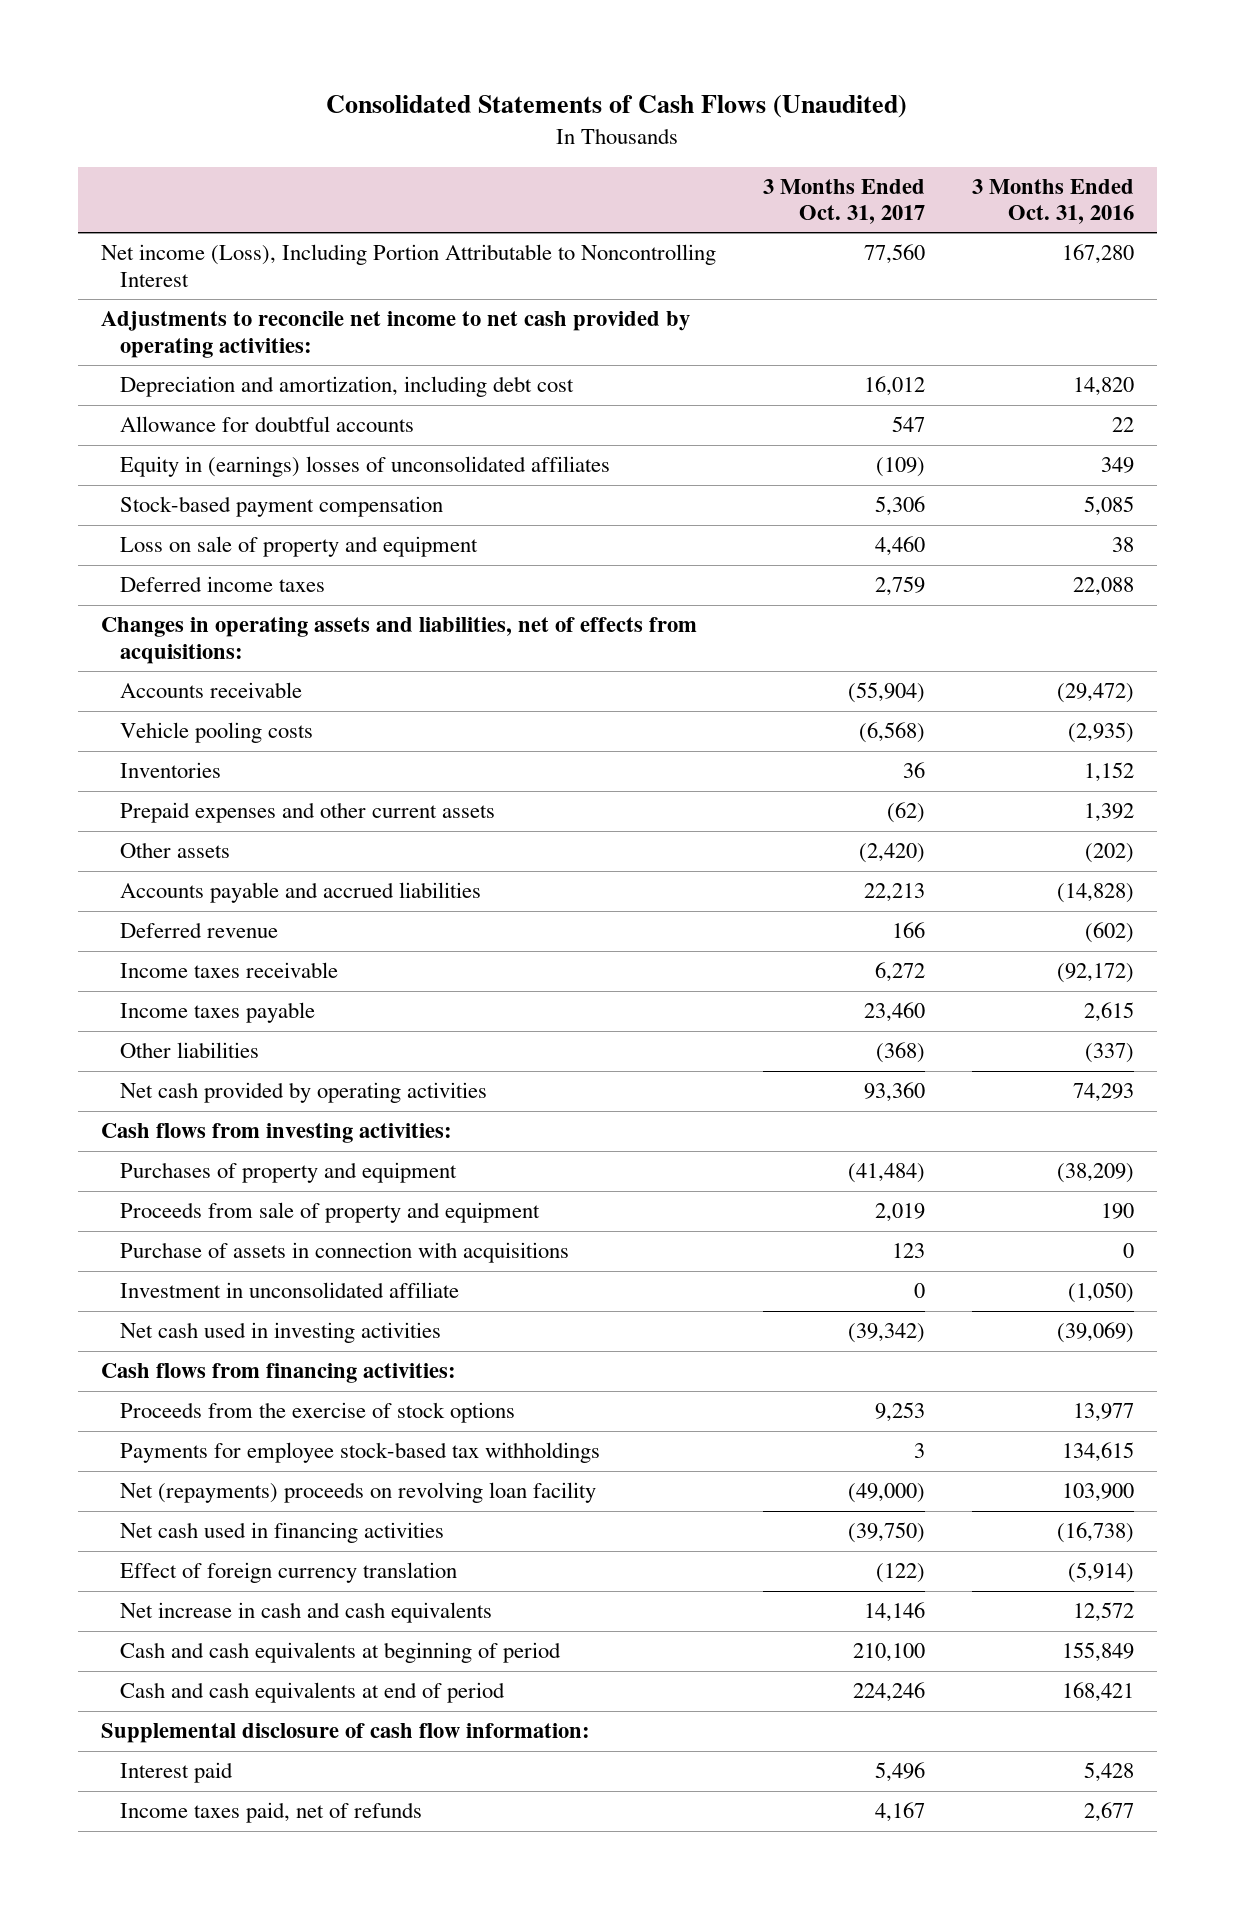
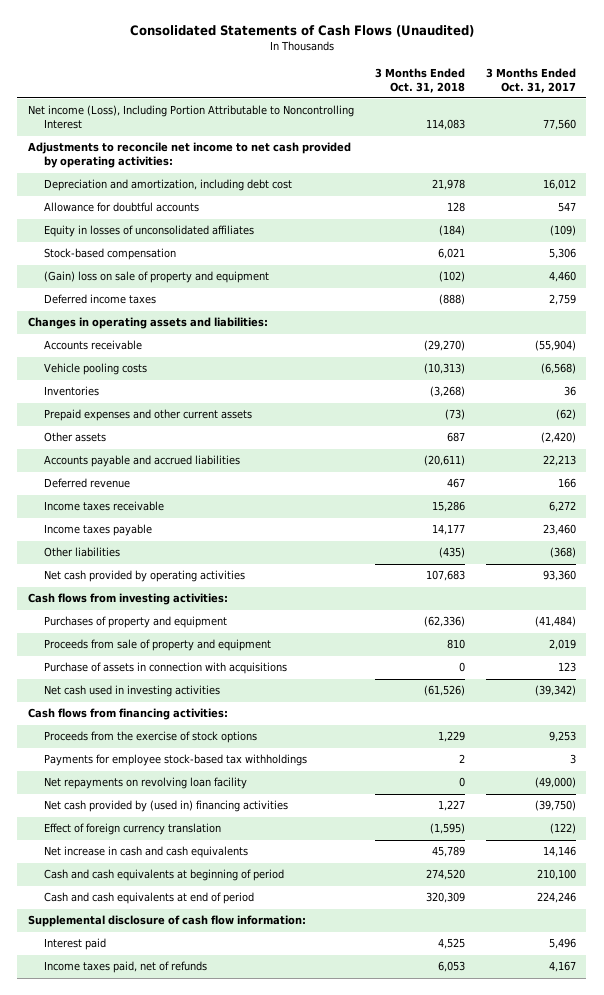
[971,178,1134,225] 3 Months Ended Oct. 31, 2016 -> none
none -> [374,67,465,93] 3 Months Ended Oct. 31, 2018
[119,456,610,478] Equity in (earnings) losses of unconsolidated affiliates -> [44,225,255,238] Equity in losses of unconsolidated affiliates
[119,496,443,518] Stock-based payment compensation -> [44,248,177,261] Stock-based compensation
[119,536,478,558] Loss on sale of property and equipment -> [44,271,270,284] (Gain) loss on sale of property and equipment
[101,617,698,664] Changes in operating assets and liabilities, net of effects from acquisitions: -> [27,317,268,330] Changes in operating assets and liabilities:
[119,1282,459,1299] Investment in unconsolidated affiliate -> none
[119,1482,596,1504] Net (repayments) proceeds on revolving loan facility -> [44,777,248,790] Net repayments on revolving loan facility
[119,1522,444,1544] Net cash used in financing activities -> [44,800,289,813] Net cash provided by (used in) financing activities

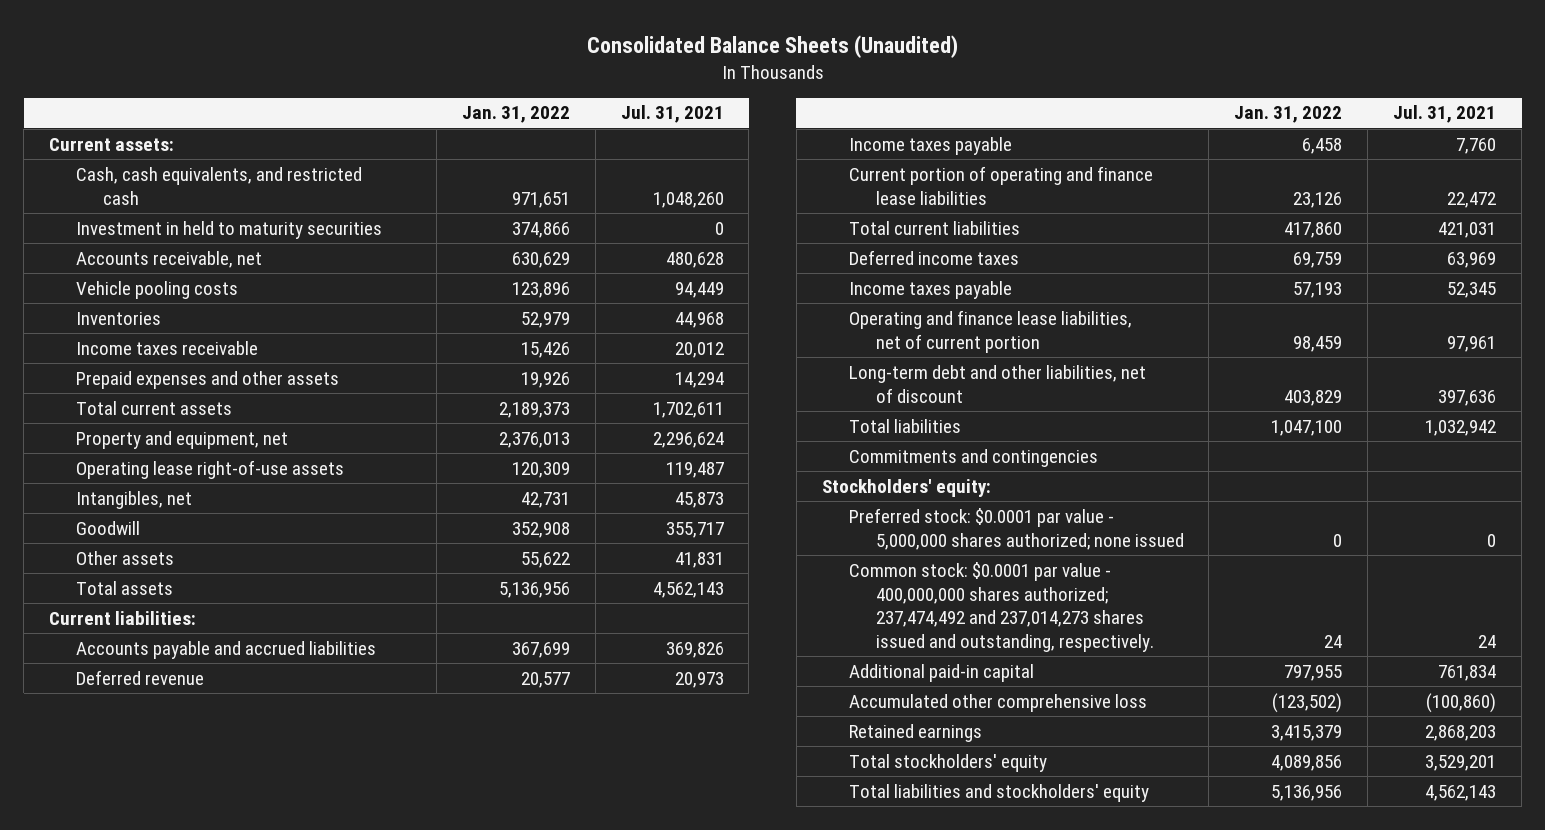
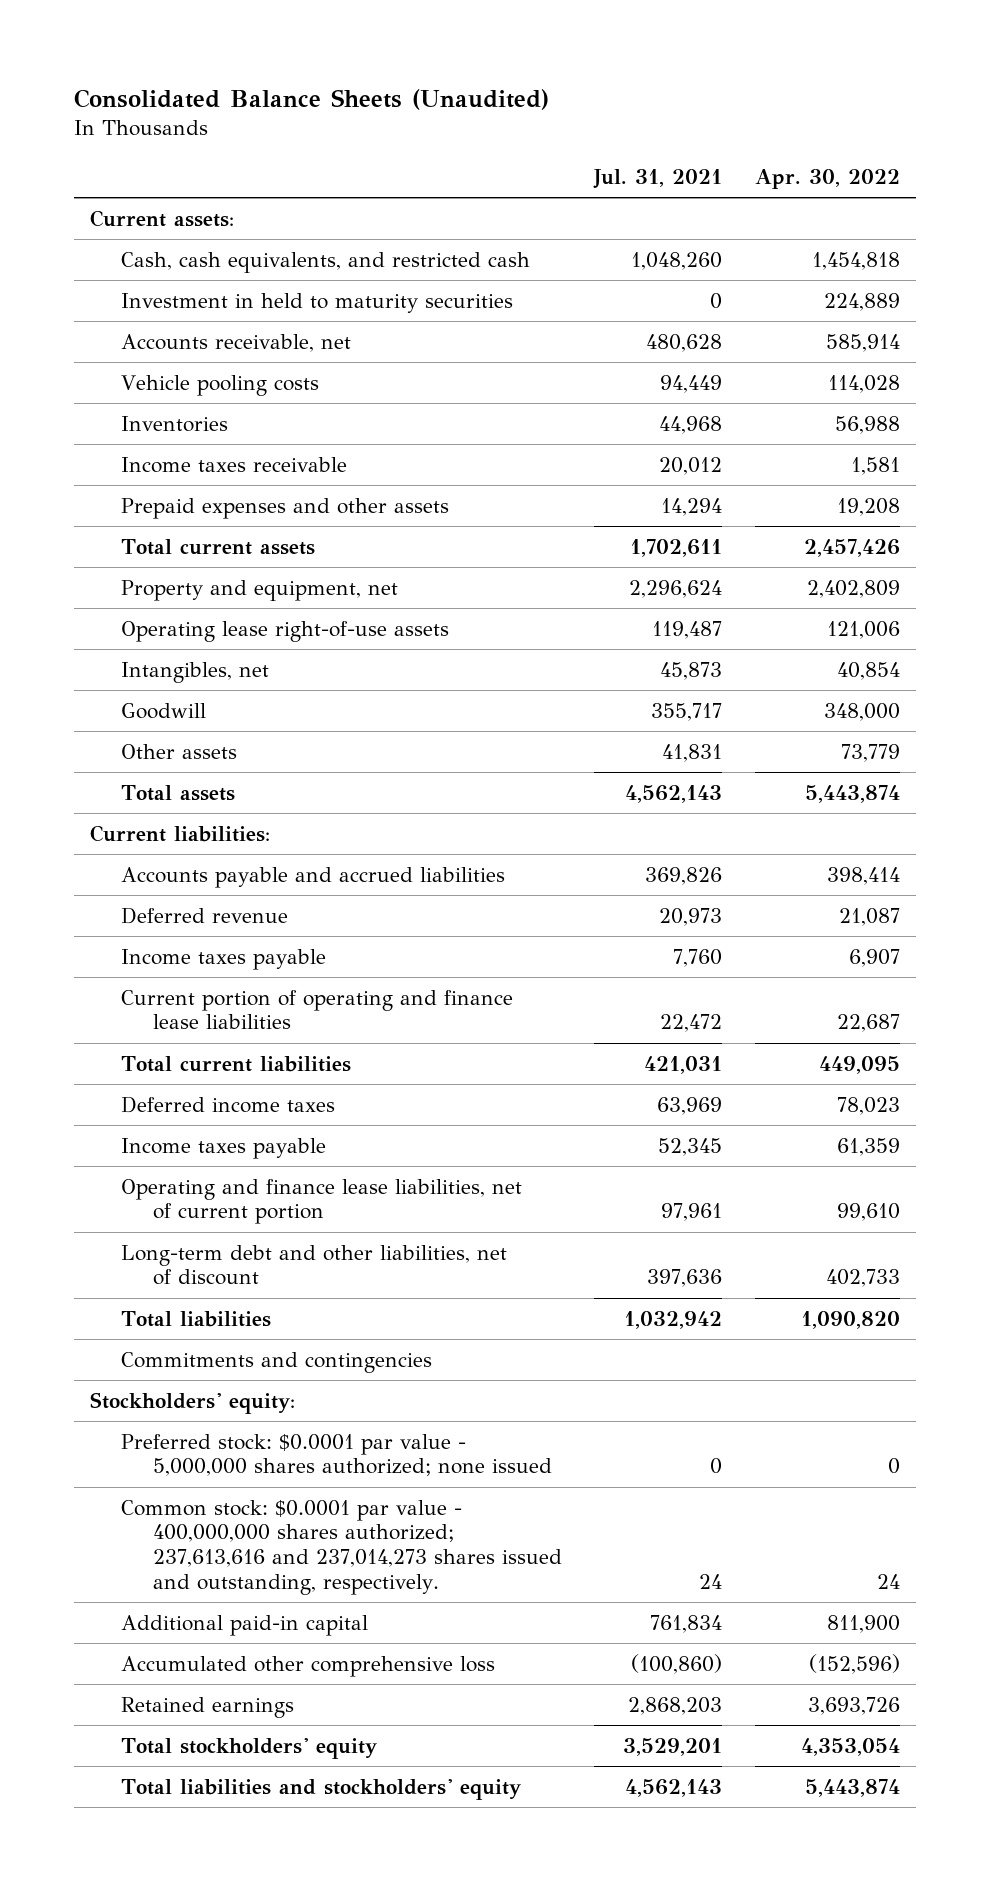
[461,106,570,124] Jan. 31, 2022 -> none
none -> [754,169,900,190] Apr. 30, 2022
[848,561,1154,653] Common stock: $0.0001 par value - 400,000,000 shares authorized; 237,474,492 and 237,014,273 shares issued and outstanding, respectively. -> [121,1499,562,1595] Common stock: $0.0001 par value - 400,000,000 shares authorized; 237,613,616 and 237,014,273 shares issued and outstanding, respectively.

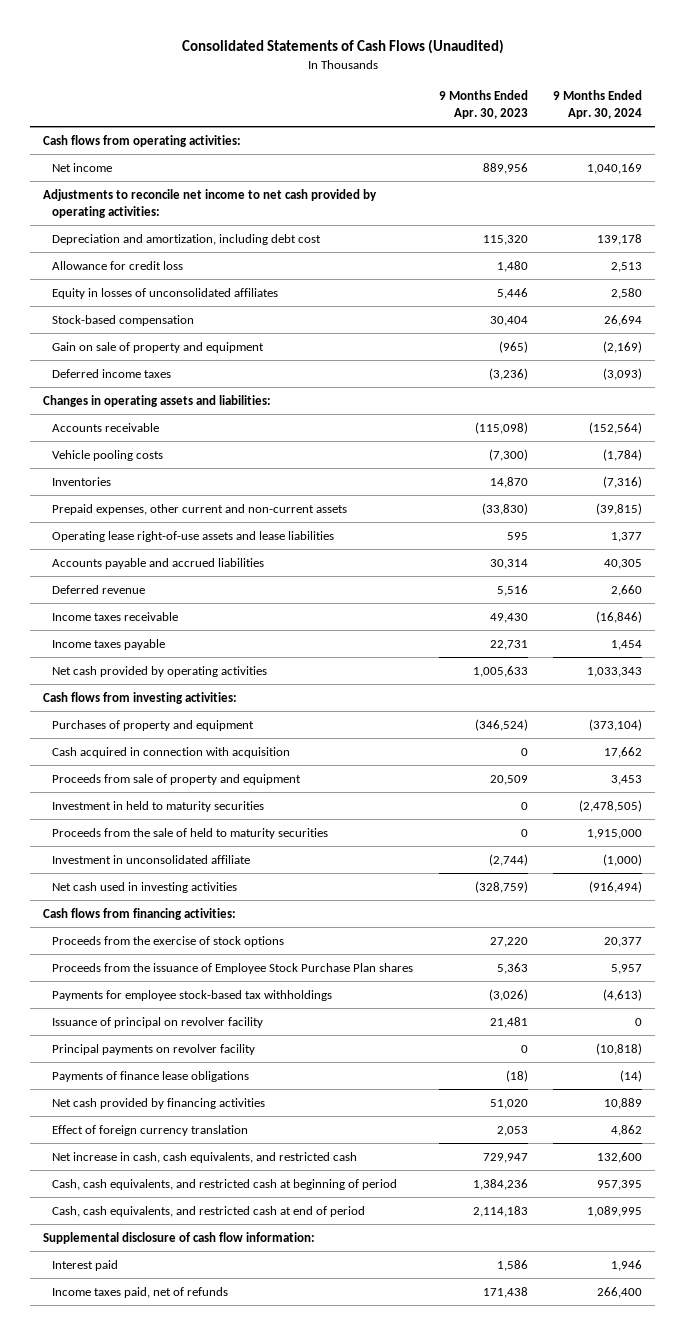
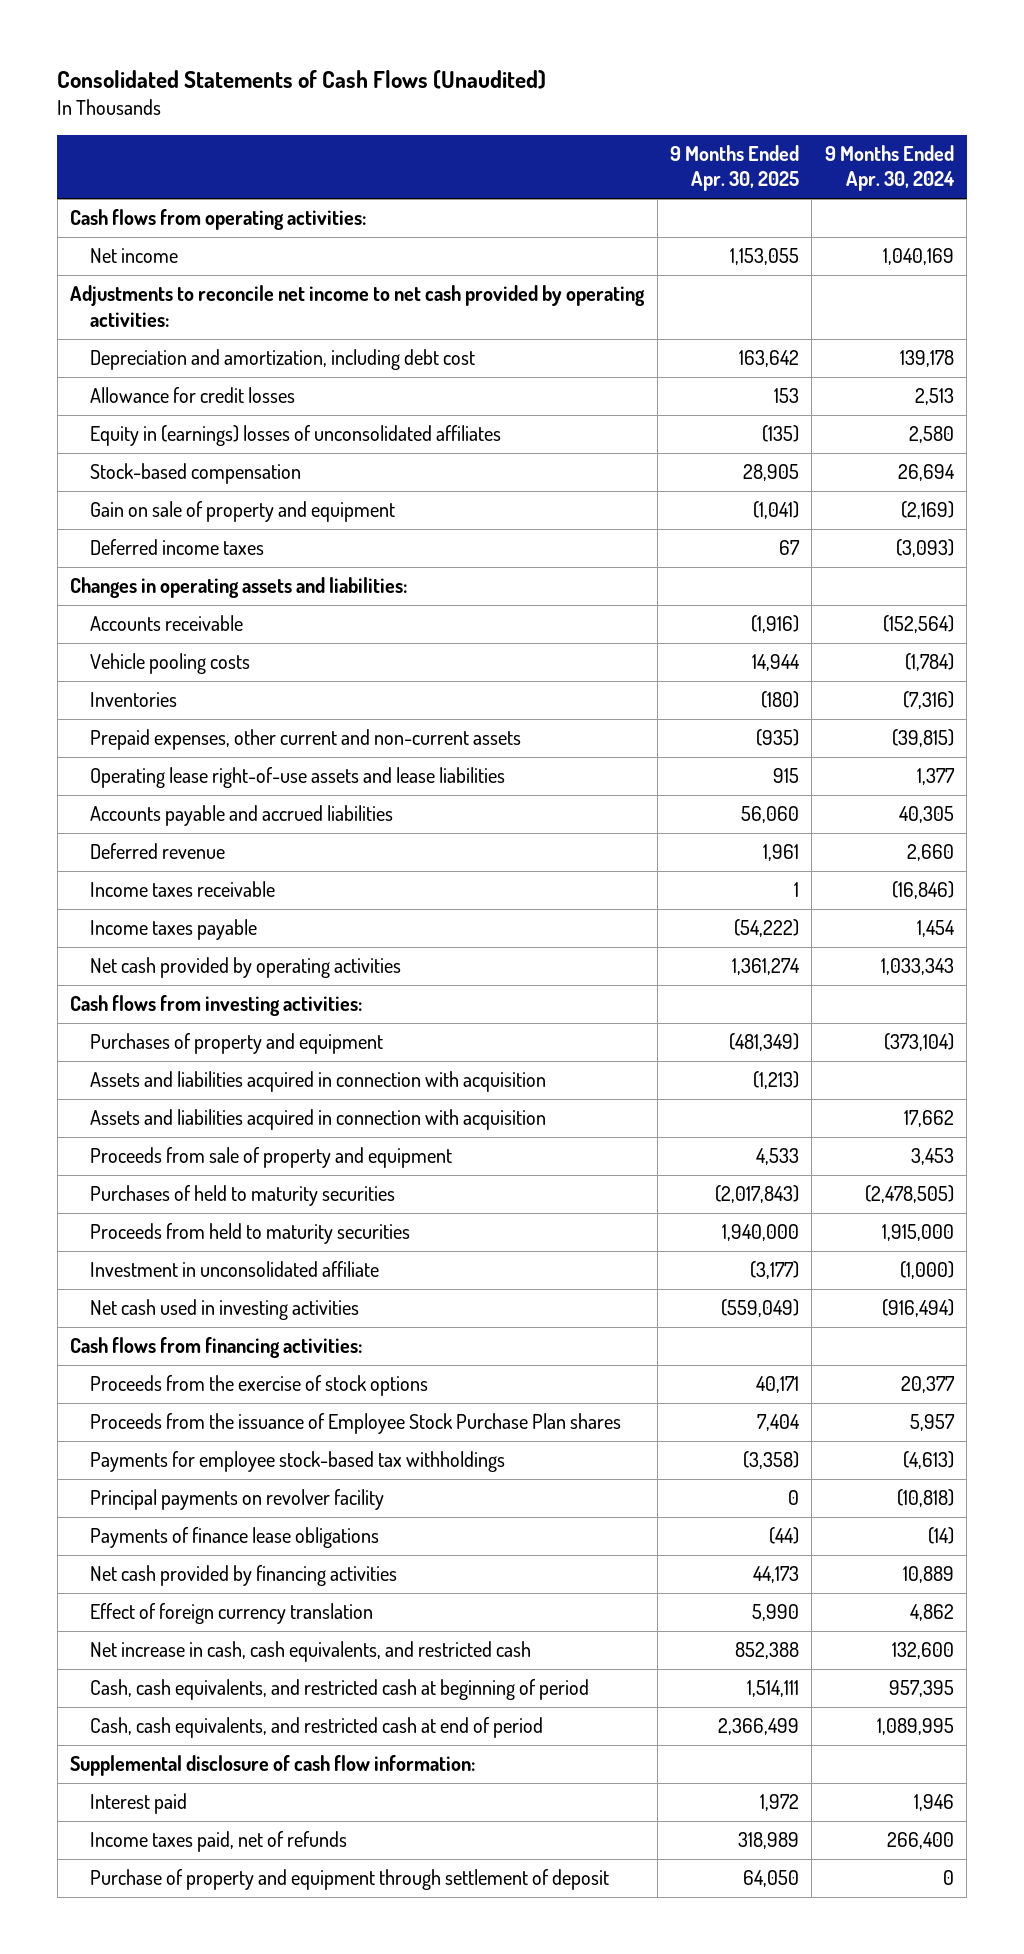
[438,89,528,119] 9 Months Ended Apr. 30, 2023 -> none
none -> [669,145,799,192] 9 Months Ended Apr. 30, 2025
[52,260,184,270] Allowance for credit loss -> [89,387,295,404] Allowance for credit losses
[52,287,279,299] Equity in losses of unconsolidated affiliates -> [89,425,501,447] Equity in (earnings) losses of unconsolidated affiliates
none -> [89,1071,546,1093] Assets and liabilities acquired in connection with acquisition
[52,746,291,758] Cash acquired in connection with acquisition -> [89,1109,546,1131] Assets and liabilities acquired in connection with acquisition
[52,800,265,812] Investment in held to maturity securities -> [89,1185,395,1207] Purchases of held to maturity securities
[52,827,329,839] Proceeds from the sale of held to maturity securities -> [89,1223,410,1245] Proceeds from held to maturity securities
[52,1016,264,1028] Issuance of principal on revolver facility -> none
none -> [89,1869,609,1891] Purchase of property and equipment through settlement of deposit

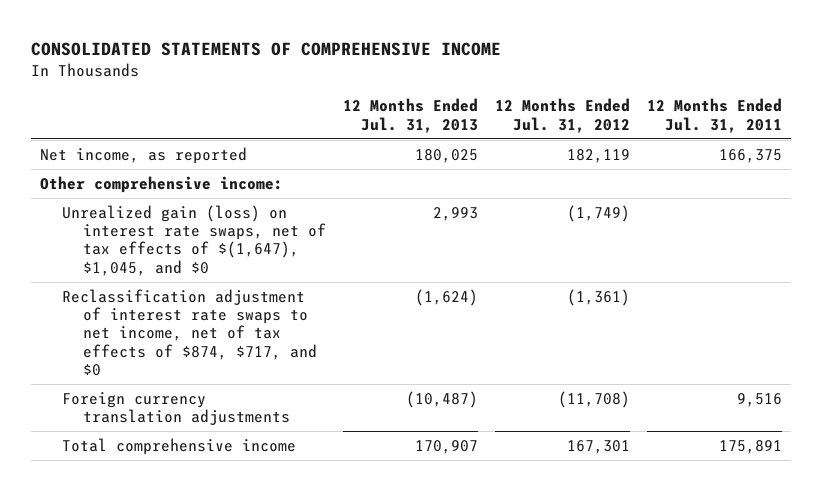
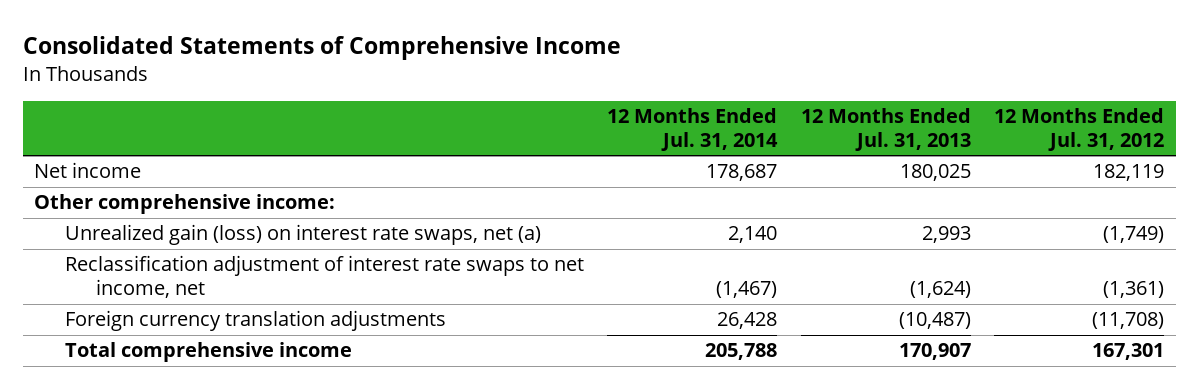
[31,42,502,57] CONSOLIDATED STATEMENTS OF COMPREHENSIVE INCOME -> [22,35,621,60] Consolidated Statements of Comprehensive Income
[647,98,783,133] 12 Months Ended Jul. 31, 2011 -> none
none -> [607,108,779,152] 12 Months Ended Jul. 31, 2014
[40,146,248,164] Net income, as reported -> [34,162,142,179] Net income
[61,204,327,276] Unrealized gain (loss) on interest rate swaps, net of tax effects of $(1,647), $1,045, and $0 -> [65,224,542,246] Unrealized gain (loss) on interest rate swaps, net (a)
[61,288,318,376] Reclassification adjustment of interest rate swaps to net income, net of tax effects of $874, $717, and $0 -> [65,255,585,299] Reclassification adjustment of interest rate swaps to net income, net

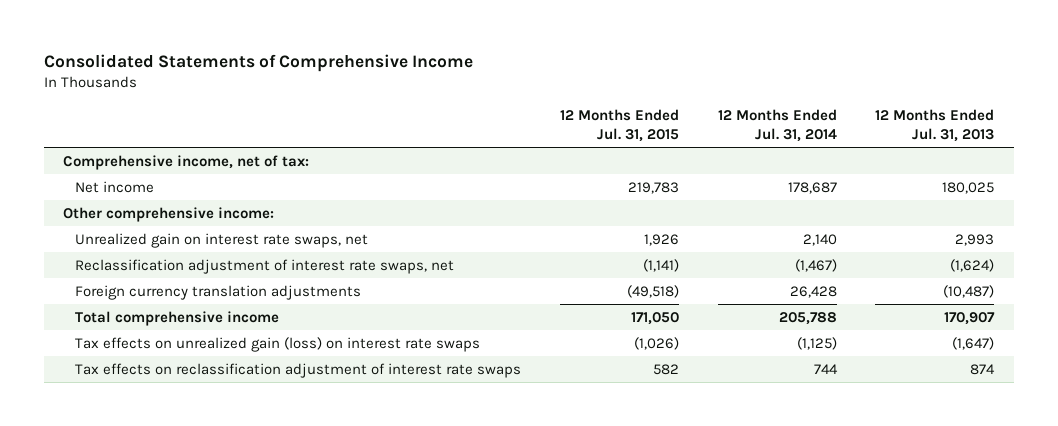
[993,108,1164,152] 12 Months Ended Jul. 31, 2012 -> none
none -> [560,109,680,142] 12 Months Ended Jul. 31, 2015
none -> [63,154,310,170] Comprehensive income, net of tax:
[65,224,542,246] Unrealized gain (loss) on interest rate swaps, net (a) -> [75,232,369,248] Unrealized gain on interest rate swaps, net
[65,255,585,299] Reclassification adjustment of interest rate swaps to net income, net -> [75,258,455,274] Reclassification adjustment of interest rate swaps, net
none -> [75,336,481,352] Tax effects on unrealized gain (loss) on interest rate swaps
none -> [75,362,522,378] Tax effects on reclassification adjustment of interest rate swaps

